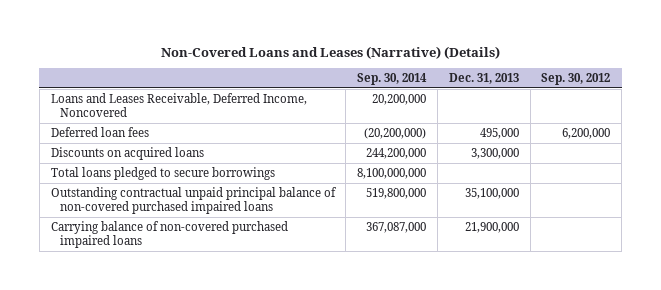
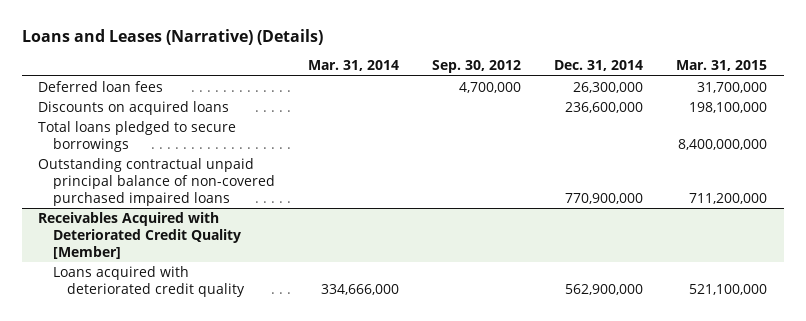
[160,45,500,59] Non-Covered Loans and Leases (Narrative) (Details) -> [21,29,323,46] Loans and Leases (Narrative) (Details)
[357,73,428,86] Sep. 30, 2014 -> none
[448,73,519,85] Dec. 31, 2013 -> none
none -> [307,60,399,72] Mar. 31, 2014
none -> [554,60,644,72] Dec. 31, 2014
none -> [676,60,768,72] Mar. 31, 2015
[50,92,307,118] Loans and Leases Receivable, Deferred Income, Noncovered -> none
[562,127,611,139] 6,200,000 -> [459,81,522,93] 4,700,000
[50,220,288,249] Carrying balance of non-covered purchased impaired loans -> none
none -> [38,211,241,259] Receivables Acquired with Deteriorated Credit Quality [Member]
none -> [52,265,245,297] Loans acquired with deteriorated credit quality

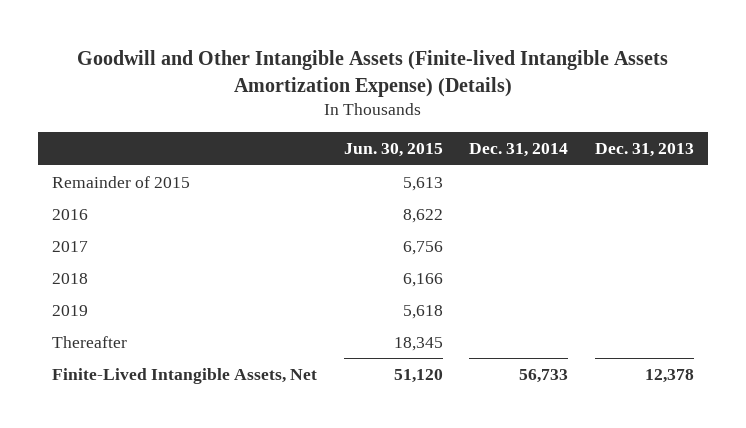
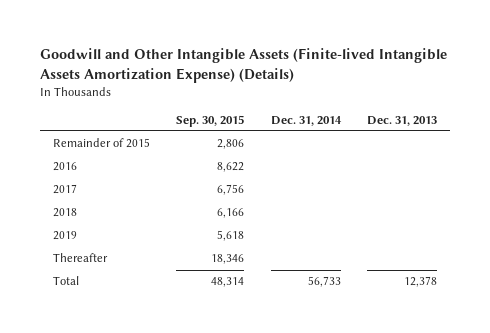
[343,143,443,158] Jun. 30, 2015 -> none
none -> [176,114,245,127] Sep. 30, 2015
[51,367,317,384] Finite-Lived Intangible Assets, Net -> [53,276,80,286] Total

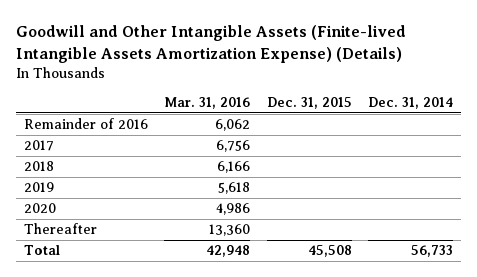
[176,114,245,127] Sep. 30, 2015 -> none
[367,115,438,126] Dec. 31, 2013 -> none
none -> [164,96,251,109] Mar. 31, 2016
none -> [266,96,352,109] Dec. 31, 2015
[53,162,78,172] 2016 -> none
[53,138,151,149] Remainder of 2015 -> [24,118,149,130] Remainder of 2016
none -> [24,203,57,214] 2020

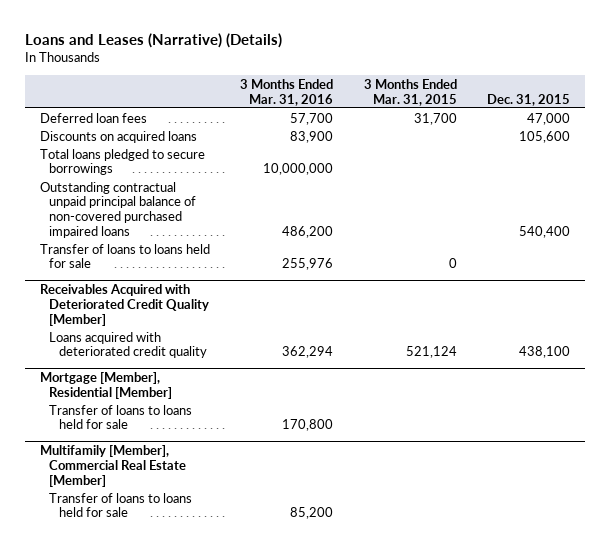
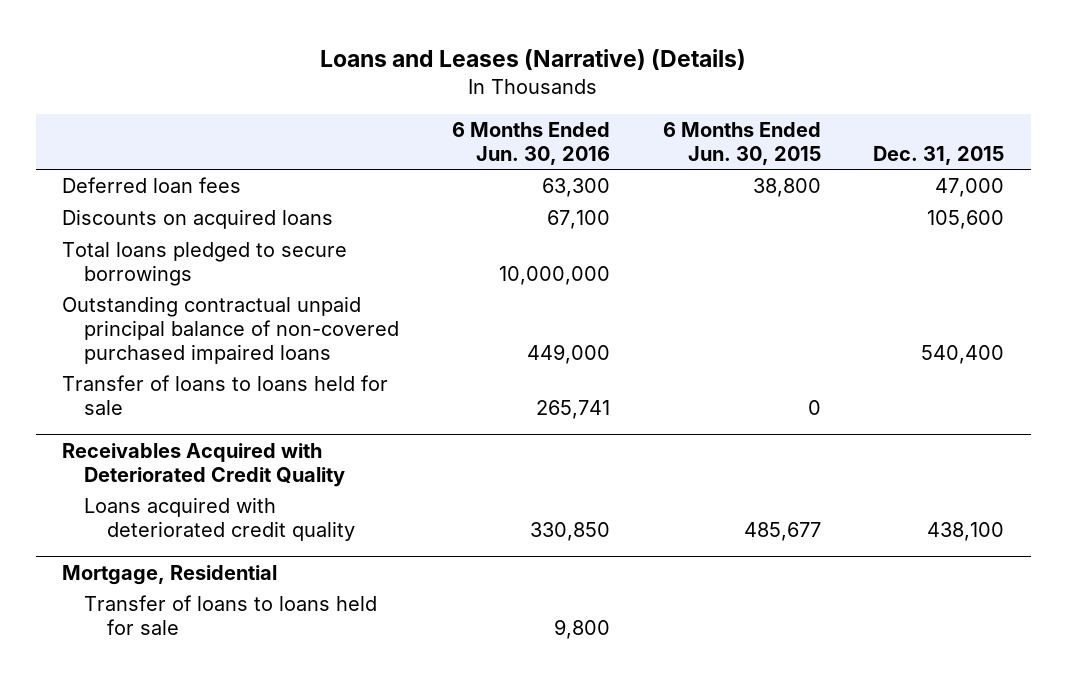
[240,78,334,106] 3 Months Ended Mar. 31, 2016 -> none
[363,78,457,106] 3 Months Ended Mar. 31, 2015 -> none
none -> [452,122,611,165] 6 Months Ended Jun. 30, 2016
none -> [662,122,821,165] 6 Months Ended Jun. 30, 2015
[40,283,210,326] Receivables Acquired with Deteriorated Credit Quality [Member] -> [62,442,346,487] Receivables Acquired with Deteriorated Credit Quality
[40,371,173,399] Mortgage [Member], Residential [Member] -> [62,564,278,585] Mortgage, Residential
[40,444,187,487] Multifamily [Member], Commercial Real Estate [Member] -> none
[49,492,193,518] Transfer of loans to loans held for sale -> none

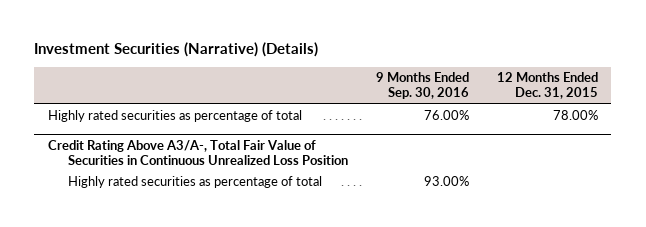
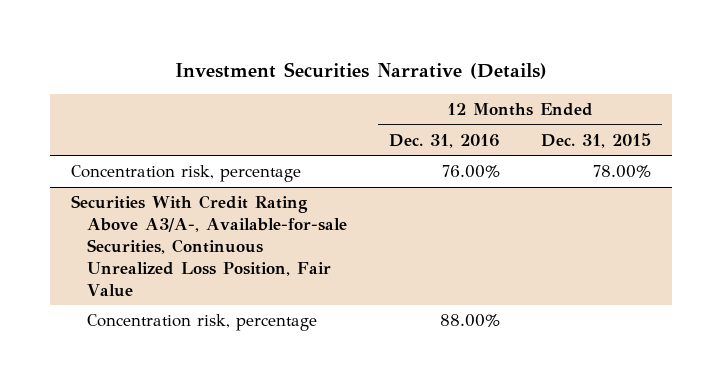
[34,42,319,58] Investment Securities (Narrative) (Details) -> [175,62,548,80] Investment Securities Narrative (Details)
[375,72,469,100] 9 Months Ended Sep. 30, 2016 -> none
none -> [388,133,500,148] Dec. 31, 2016
[48,110,303,123] Highly rated securities as percentage of total -> [71,165,302,183] Concentration risk, percentage
[48,139,348,165] Credit Rating Above A3/A-, Total Fair Value of Securities in Continuous Unrealized Loss Position -> [71,195,347,297] Securities With Credit Rating Above A3/A-, Available-for-sale Securities, Continuous Unrealized Loss Position, Fair Value
[67,176,322,189] Highly rated securities as percentage of total -> [86,314,317,332] Concentration risk, percentage

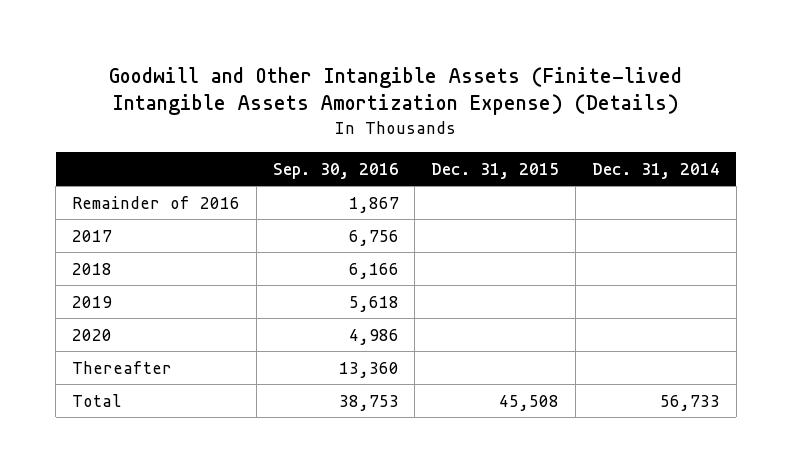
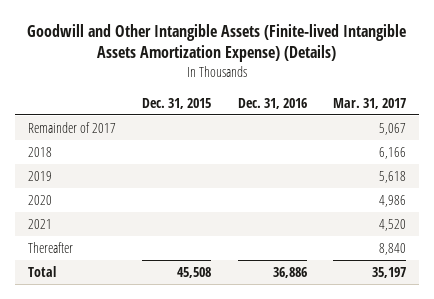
[272,162,399,179] Sep. 30, 2016 -> none
[591,162,720,179] Dec. 31, 2014 -> none
none -> [237,97,307,109] Dec. 31, 2016
none -> [332,97,406,109] Mar. 31, 2017
[71,229,112,242] 2017 -> none
[71,195,240,209] Remainder of 2016 -> [28,121,117,133] Remainder of 2017
none -> [28,218,53,229] 2021

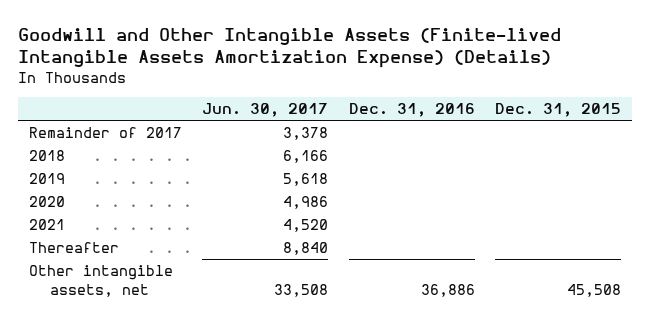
[332,97,406,109] Mar. 31, 2017 -> none
none -> [202,103,329,118] Jun. 30, 2017
[28,265,57,277] Total -> [28,264,173,297] Other intangible assets, net

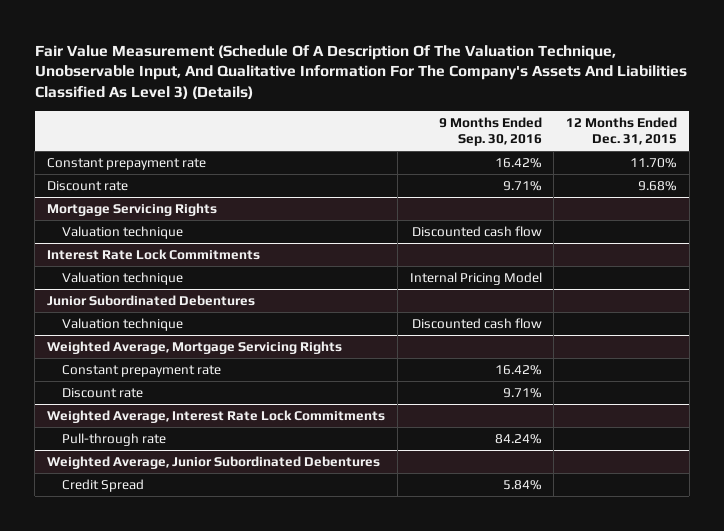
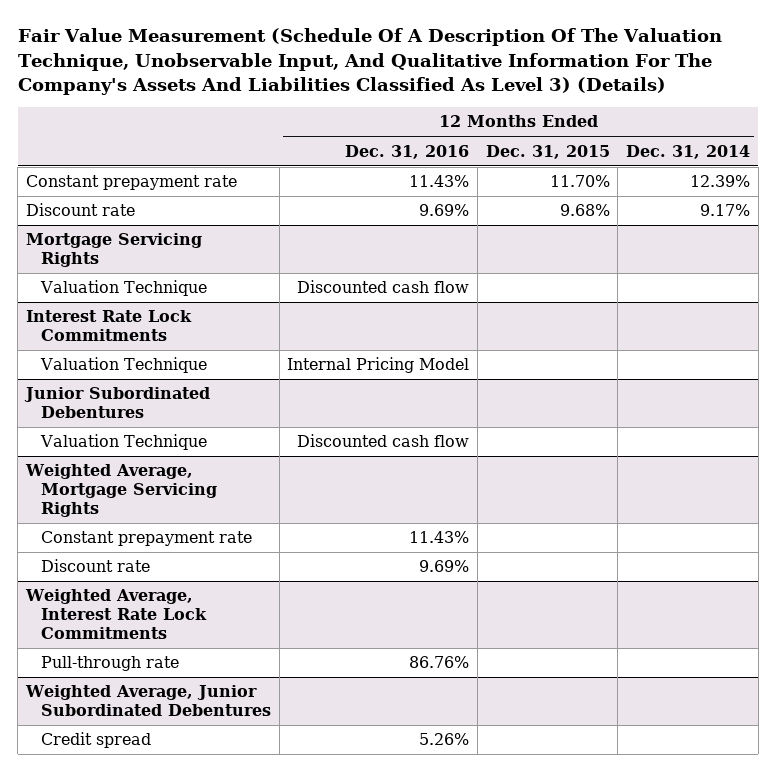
[438,116,542,146] 9 Months Ended Sep. 30, 2016 -> none
none -> [345,144,470,159] Dec. 31, 2016
none -> [626,144,751,159] Dec. 31, 2014
[62,225,184,239] Valuation technique -> [40,280,208,297] Valuation Technique
[62,271,184,285] Valuation technique -> [40,357,208,374] Valuation Technique
[62,317,184,331] Valuation technique -> [40,434,208,451] Valuation Technique
[62,478,145,492] Credit Spread -> [41,732,152,749] Credit spread

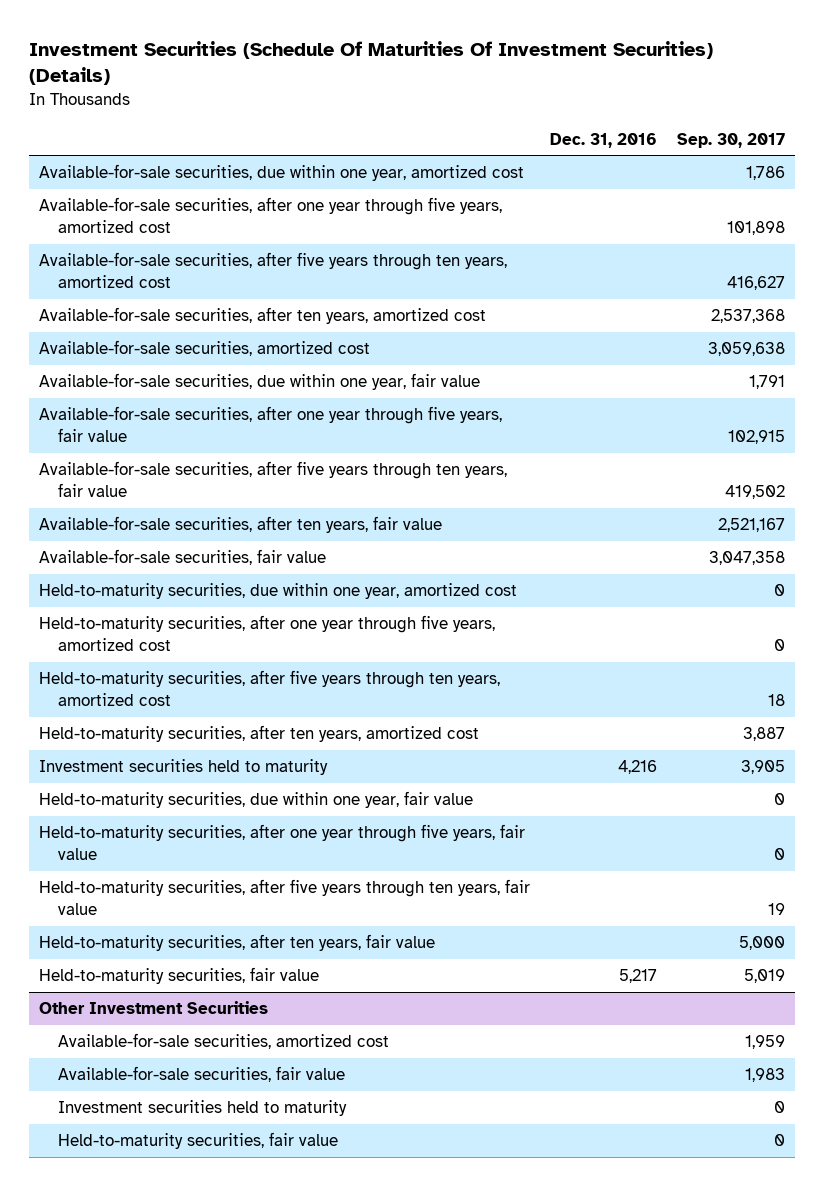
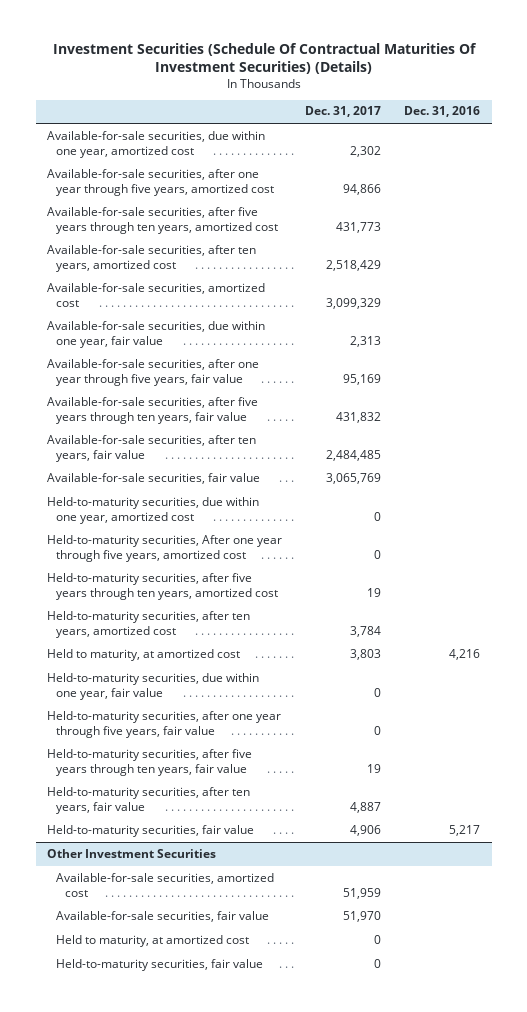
[29,40,714,86] Investment Securities (Schedule Of Maturities Of Investment Securities) (Details) -> [52,42,477,75] Investment Securities (Schedule Of Contractual Maturities Of Investment Securities) (Details)
[677,132,786,148] Sep. 30, 2017 -> none
none -> [305,106,382,118] Dec. 31, 2017
[39,615,496,652] Held-to-maturity securities, after one year through five years, amortized cost -> [47,534,283,562] Held-to-maturity securities, After one year through five years, amortized cost
[39,759,329,776] Investment securities held to maturity -> [47,648,241,661] Held to maturity, at amortized cost
[58,1100,348,1117] Investment securities held to maturity -> [55,934,249,947] Held to maturity, at amortized cost

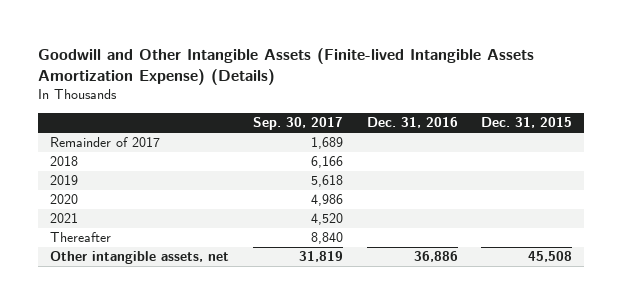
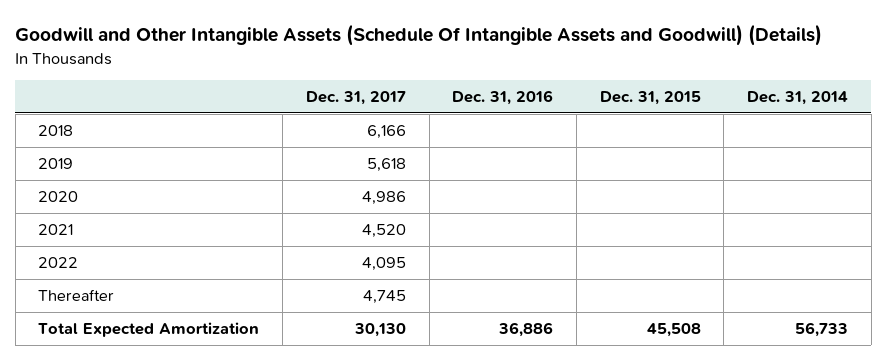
[38,47,535,85] Goodwill and Other Intangible Assets (Finite-lived Intangible Assets Amortization Expense) (Details) -> [15,24,823,47] Goodwill and Other Intangible Assets (Schedule Of Intangible Assets and Goodwill) (Details)
[252,117,343,131] Sep. 30, 2017 -> none
none -> [305,91,406,106] Dec. 31, 2017
none -> [747,91,849,106] Dec. 31, 2014
[50,137,161,148] Remainder of 2017 -> none
none -> [38,257,79,269] 2022
[50,251,230,265] Other intangible assets, net -> [38,322,260,338] Total Expected Amortization

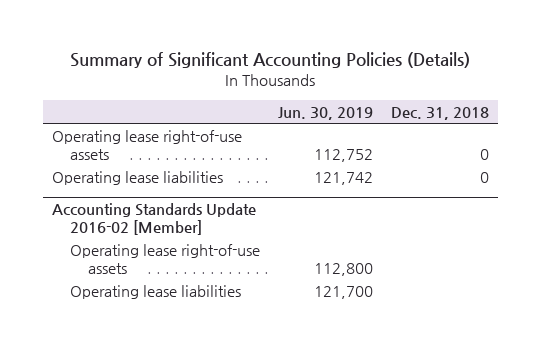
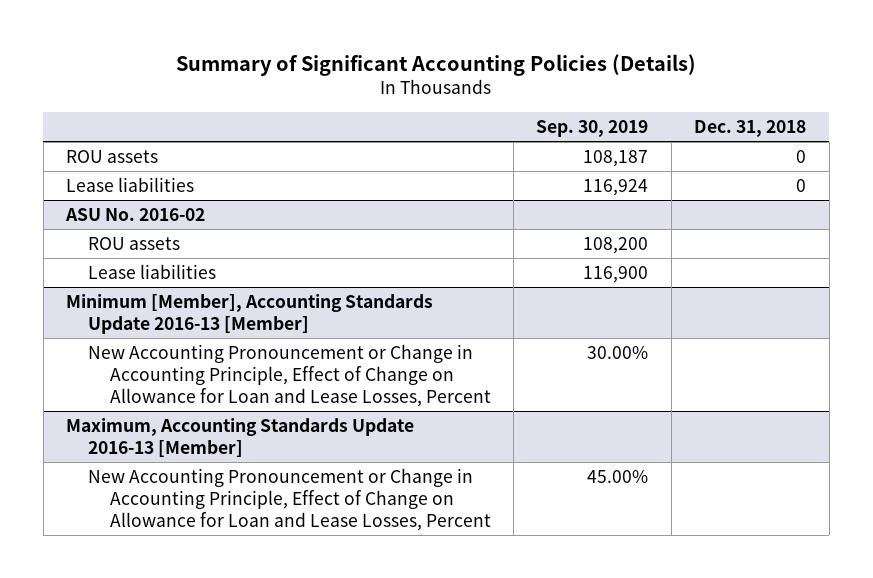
[277,106,373,120] Jun. 30, 2019 -> none
none -> [536,119,649,137] Sep. 30, 2019
[51,129,242,160] Operating lease right-of-use assets -> [66,150,159,164] ROU assets
[51,170,223,185] Operating lease liabilities -> [66,177,195,193] Lease liabilities
[51,202,256,235] Accounting Standards Update 2016-02 [Member] -> [65,208,206,222] ASU No. 2016-02
[69,243,260,274] Operating lease right-of-use assets -> [88,237,181,251] ROU assets
[69,284,241,299] Operating lease liabilities -> [88,264,217,280] Lease liabilities
none -> [66,294,434,335] Minimum [Member], Accounting Standards Update 2016-13 [Member]
none -> [88,344,491,408] New Accounting Pronouncement or Change in Accounting Principle, Effect of Change on Allowance for Loan and Lease Losses, Percent
none -> [66,418,415,458] Maximum, Accounting Standards Update 2016-13 [Member]
none -> [88,468,491,532] New Accounting Pronouncement or Change in Accounting Principle, Effect of Change on Allowance for Loan and Lease Losses, Percent

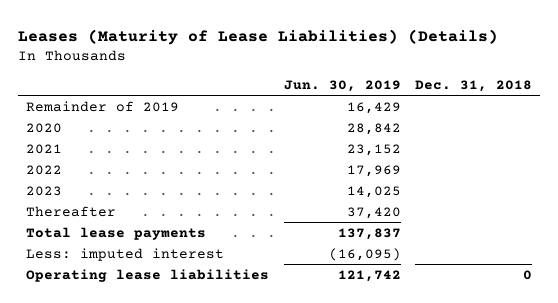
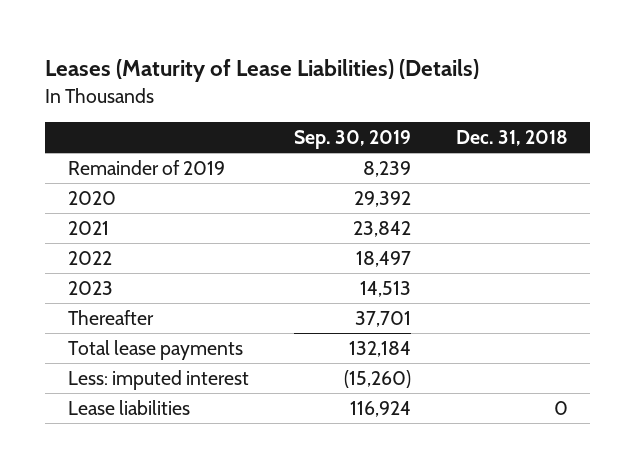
[283,79,401,92] Jun. 30, 2019 -> none
none -> [293,130,411,150] Sep. 30, 2019
[25,268,269,282] Operating lease liabilities -> [67,399,190,415] Lease liabilities

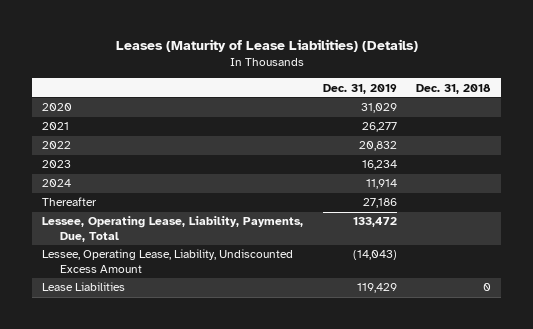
[293,130,411,150] Sep. 30, 2019 -> none
none -> [322,83,397,94] Dec. 31, 2019
[67,159,225,175] Remainder of 2019 -> none
none -> [41,179,71,188] 2024
[67,339,243,360] Total lease payments -> [41,216,303,242] Lessee, Operating Lease, Liability, Payments, Due, Total
[67,369,249,390] Less: imputed interest -> [41,249,293,273] Lessee, Operating Lease, Liability, Undiscounted Excess Amount
[67,399,190,415] Lease liabilities -> [41,282,125,292] Lease Liabilities

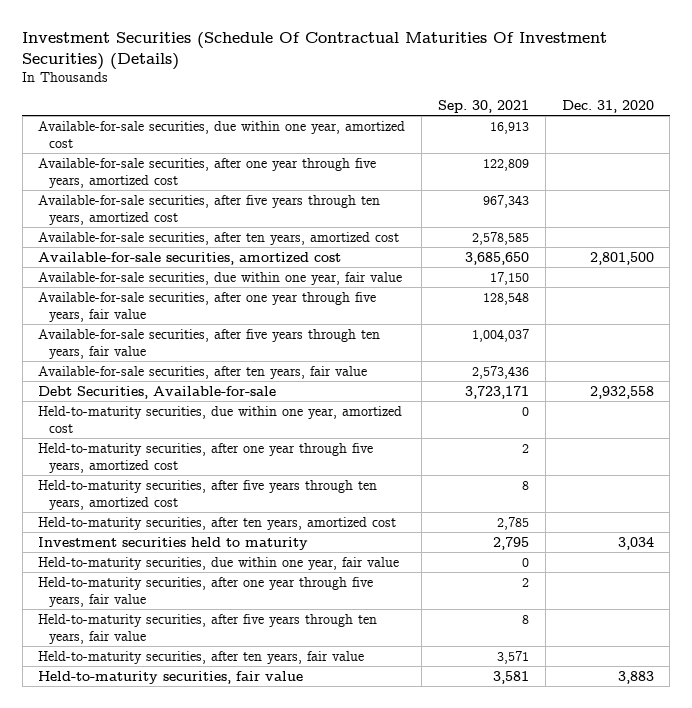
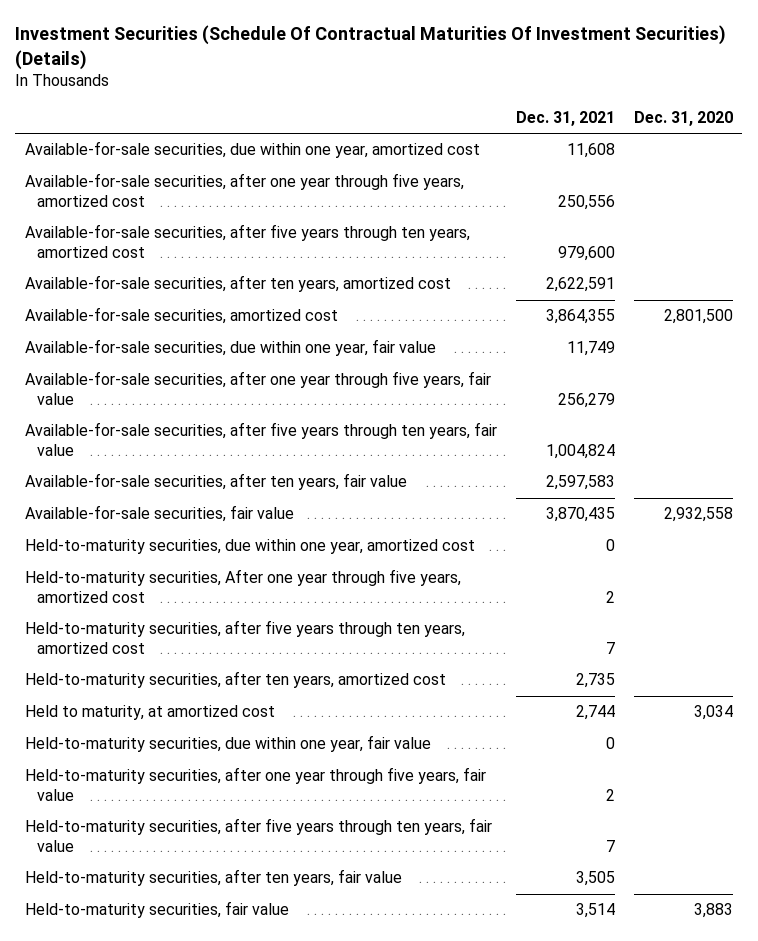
[437,99,529,113] Sep. 30, 2021 -> none
none -> [515,111,615,127] Dec. 31, 2021
[38,385,277,399] Debt Securities, Available-for-sale -> [24,505,294,523] Available-for-sale securities, fair value
[38,442,374,473] Held-to-maturity securities, after one year through five years, amortized cost -> [24,569,461,603] Held-to-maturity securities, After one year through five years, amortized cost
[38,536,309,550] Investment securities held to maturity -> [24,705,275,721] Held to maturity, at amortized cost

